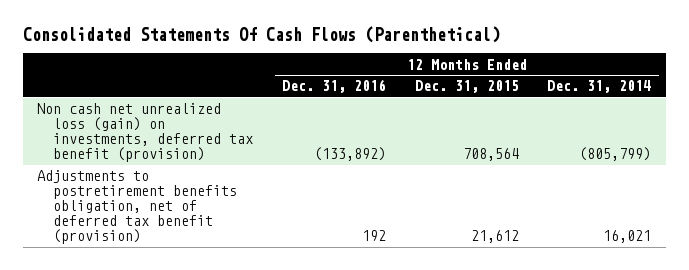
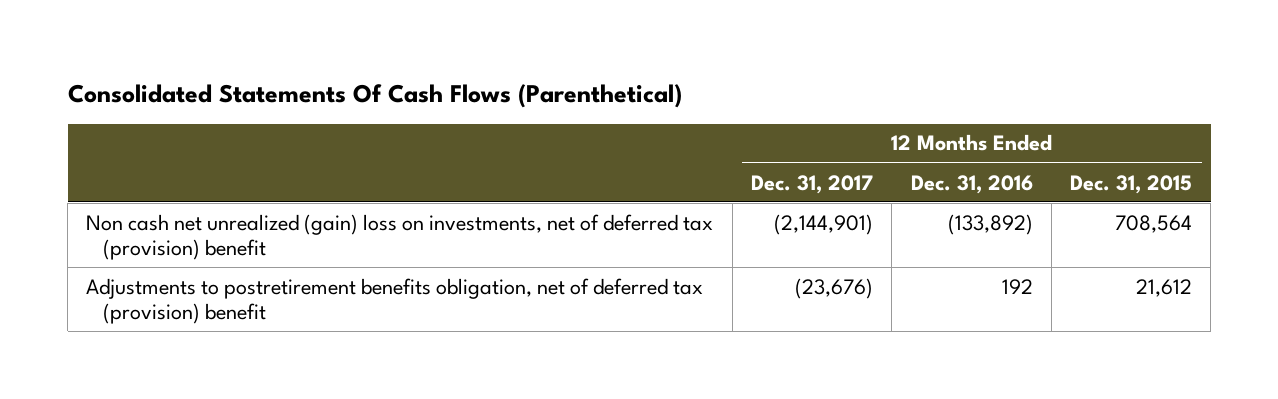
[547,80,652,94] Dec. 31, 2014 -> none
none -> [750,174,873,194] Dec. 31, 2017
[37,103,254,163] Non cash net unrealized loss (gain) on investments, deferred tax benefit (provision) -> [86,213,714,261] Non cash net unrealized (gain) loss on investments, net of deferred tax (provision) benefit
[37,170,238,245] Adjustments to postretirement benefits obligation, net of deferred tax benefit (provision) -> [86,277,704,325] Adjustments to postretirement benefits obligation, net of deferred tax (provision) benefit

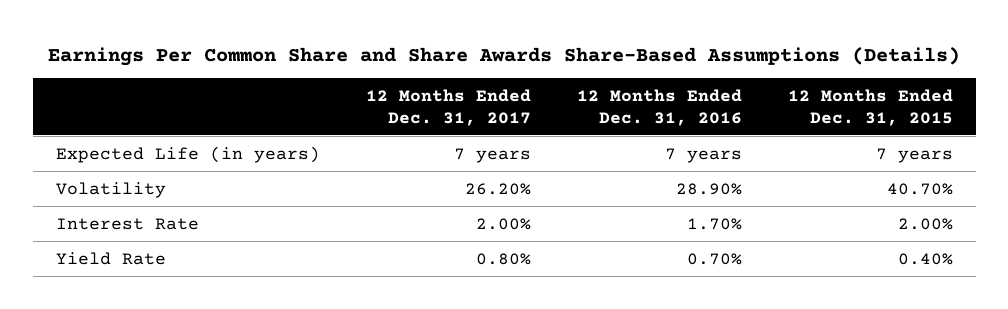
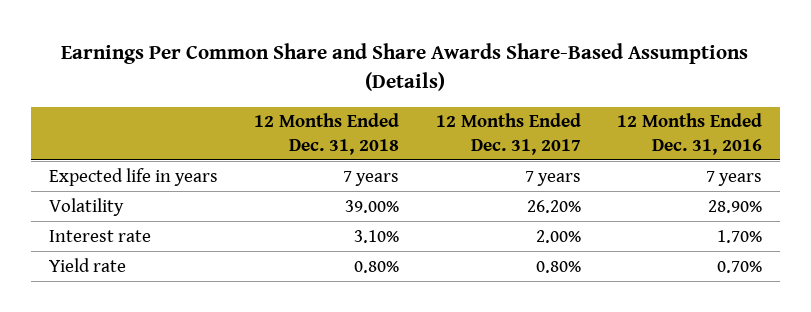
[787,88,953,126] 12 Months Ended Dec. 31, 2015 -> none
none -> [254,113,400,155] 12 Months Ended Dec. 31, 2018
[55,145,320,163] Expected Life (in years) -> [48,167,218,186] Expected life in years
[55,217,199,230] Interest Rate -> [48,229,151,242] Interest rate
[55,251,166,265] Yield Rate -> [48,257,126,272] Yield rate

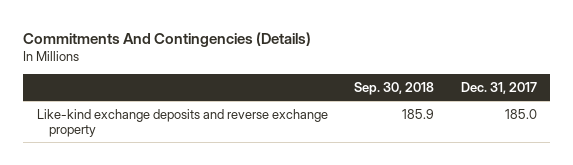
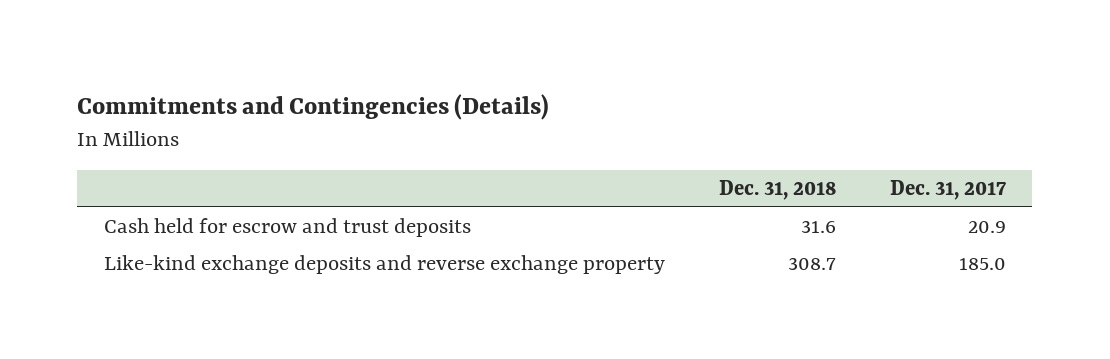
[23,31,312,47] Commitments And Contingencies (Details) -> [77,94,550,121] Commitments and Contingencies (Details)
[354,82,435,96] Sep. 30, 2018 -> none
none -> [718,180,836,201] Dec. 31, 2018
none -> [104,218,472,238] Cash held for escrow and trust deposits

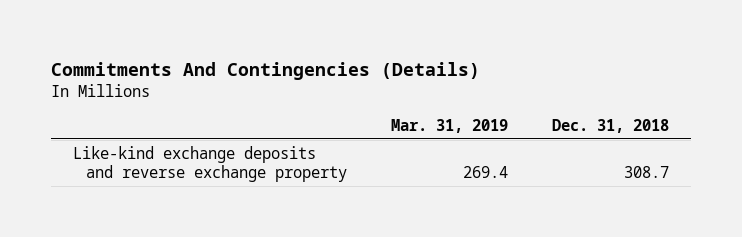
[77,94,550,121] Commitments and Contingencies (Details) -> [51,61,481,80] Commitments And Contingencies (Details)
[889,180,1006,201] Dec. 31, 2017 -> none
none -> [391,119,509,134] Mar. 31, 2019
[104,218,472,238] Cash held for escrow and trust deposits -> none

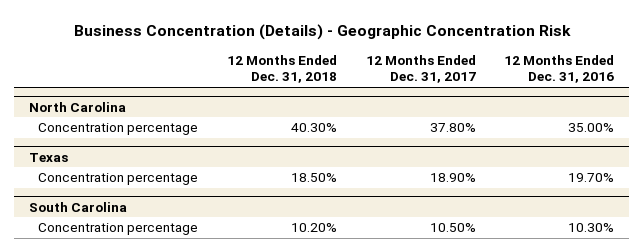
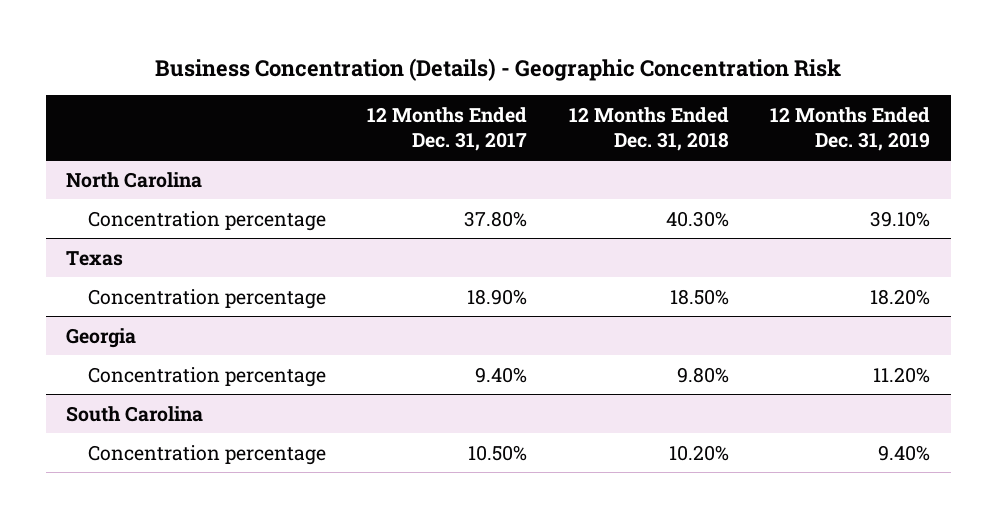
[504,54,615,84] 12 Months Ended Dec. 31, 2016 -> none
none -> [770,106,931,151] 12 Months Ended Dec. 31, 2019
none -> [66,327,137,348] Georgia
none -> [87,366,326,387] Concentration percentage

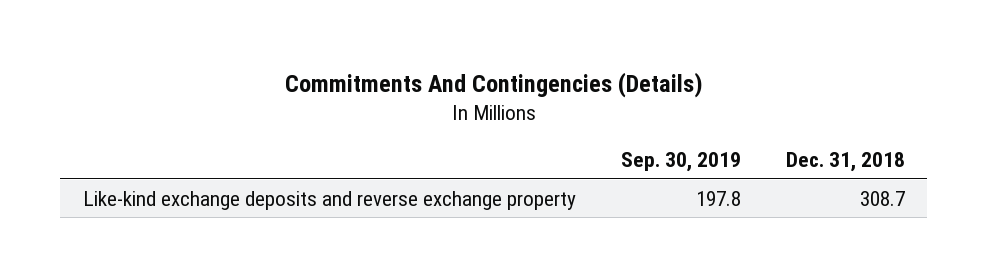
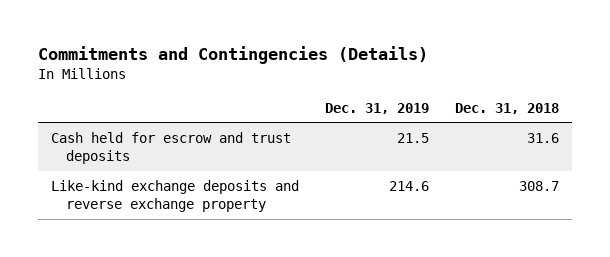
[284,72,703,99] Commitments And Contingencies (Details) -> [37,45,428,64] Commitments and Contingencies (Details)
[620,152,741,173] Sep. 30, 2019 -> none
none -> [324,102,429,114] Dec. 31, 2019
none -> [50,131,291,165] Cash held for escrow and trust deposits

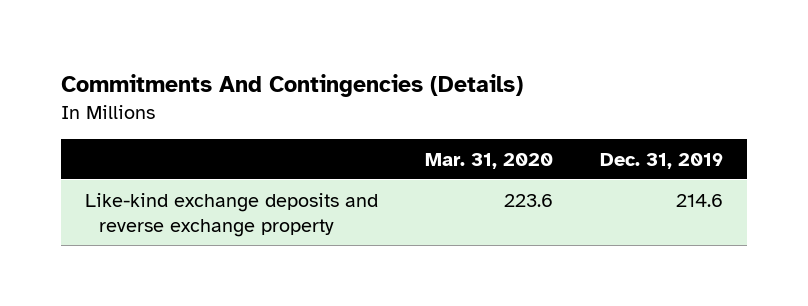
[37,45,428,64] Commitments and Contingencies (Details) -> [61,74,524,98] Commitments And Contingencies (Details)
[455,102,560,114] Dec. 31, 2018 -> none
none -> [425,152,554,169] Mar. 31, 2020
[50,131,291,165] Cash held for escrow and trust deposits -> none

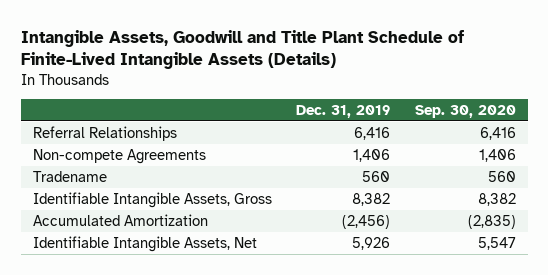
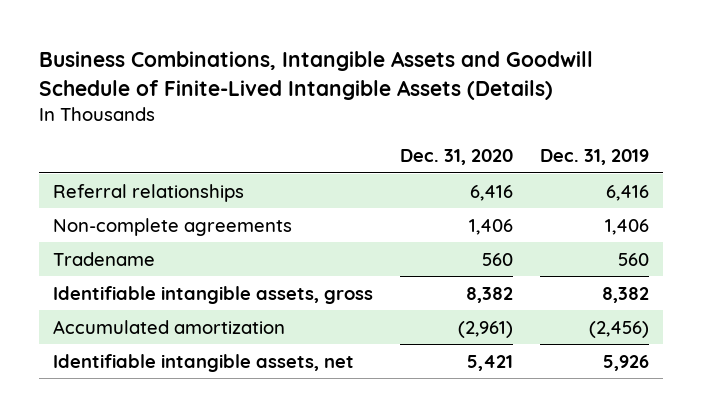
[20,29,464,70] Intangible Assets, Goodwill and Title Plant Schedule of Finite-Lived Intangible Assets (Details) -> [38,51,593,100] Business Combinations, Intangible Assets and Goodwill Schedule of Finite-Lived Intangible Assets (Details)
[414,104,516,118] Sep. 30, 2020 -> none
none -> [399,149,513,166] Dec. 31, 2020
[32,125,177,141] Referral Relationships -> [52,183,244,202] Referral relationships
[32,148,206,164] Non-compete Agreements -> [52,217,292,236] Non-complete agreements
[32,191,272,208] Identifiable Intangible Assets, Gross -> [52,285,373,304] Identifiable intangible assets, gross
[32,213,208,226] Accumulated Amortization -> [52,319,285,334] Accumulated amortization
[32,235,257,252] Identifiable Intangible Assets, Net -> [52,353,354,372] Identifiable intangible assets, net

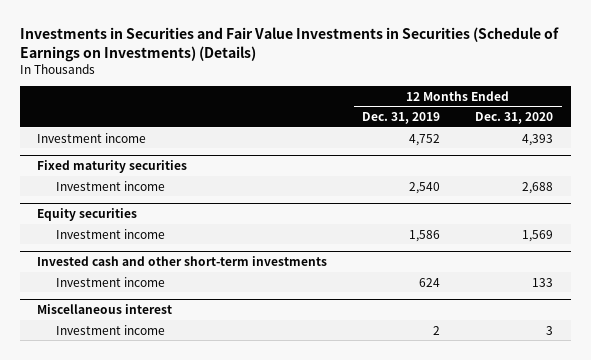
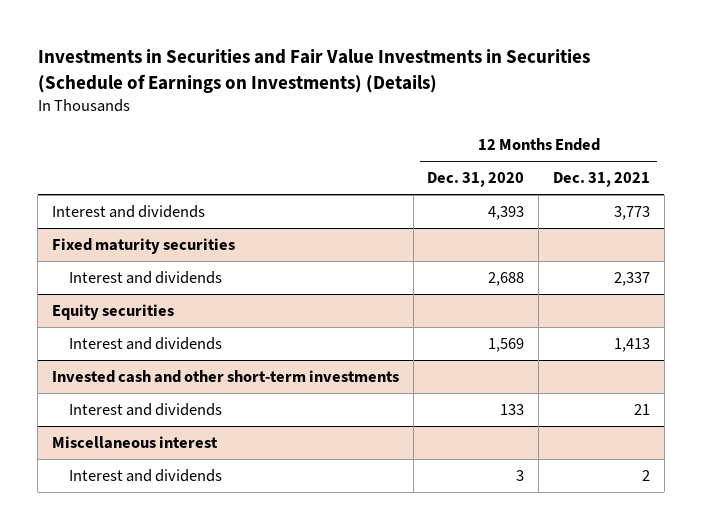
[362,112,441,125] Dec. 31, 2019 -> none
none -> [552,172,650,188] Dec. 31, 2021
[37,132,147,143] Investment income -> [51,205,205,219] Interest and dividends
[56,180,166,191] Investment income -> [68,271,222,285] Interest and dividends
[56,228,166,239] Investment income -> [68,337,222,351] Interest and dividends
[56,276,166,287] Investment income -> [68,403,222,417] Interest and dividends
[56,324,166,335] Investment income -> [68,469,222,483] Interest and dividends

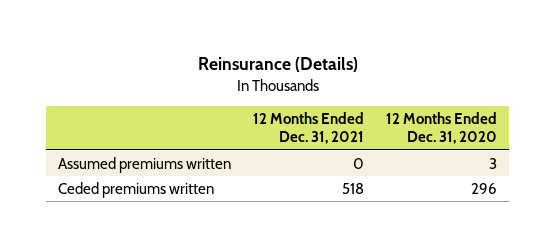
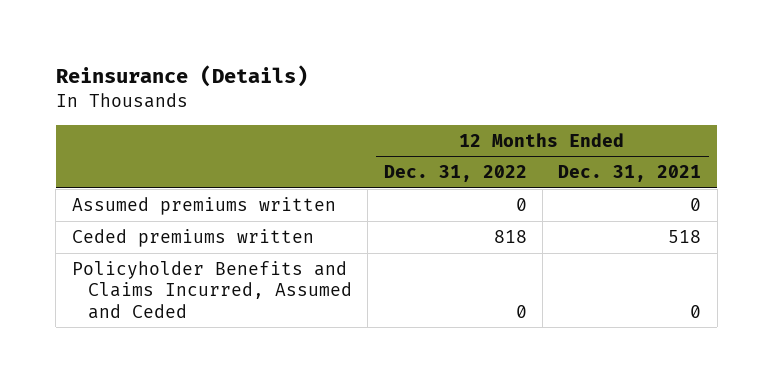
[386,111,498,145] 12 Months Ended Dec. 31, 2020 -> none
none -> [383,165,527,183] Dec. 31, 2022
none -> [71,261,352,319] Policyholder Benefits and Claims Incurred, Assumed and Ceded

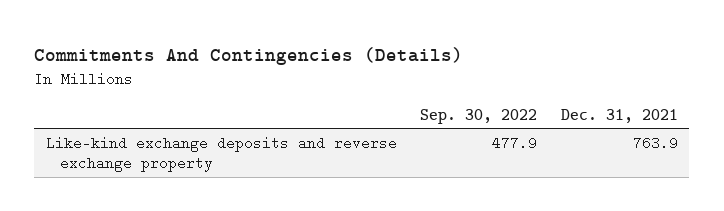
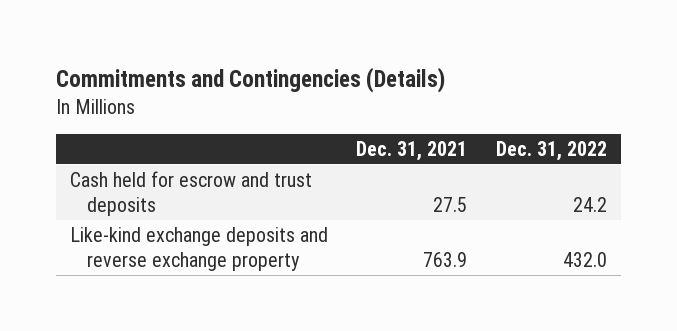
[34,46,464,65] Commitments And Contingencies (Details) -> [55,66,445,93] Commitments and Contingencies (Details)
[420,108,538,124] Sep. 30, 2022 -> none
none -> [495,141,607,162] Dec. 31, 2022
none -> [69,171,312,216] Cash held for escrow and trust deposits

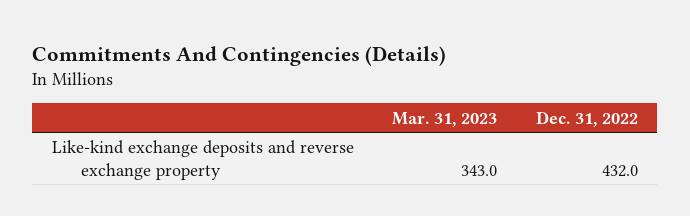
[55,66,445,93] Commitments and Contingencies (Details) -> [32,45,447,66] Commitments And Contingencies (Details)
[356,141,468,162] Dec. 31, 2021 -> none
none -> [392,111,498,127] Mar. 31, 2023
[69,171,312,216] Cash held for escrow and trust deposits -> none

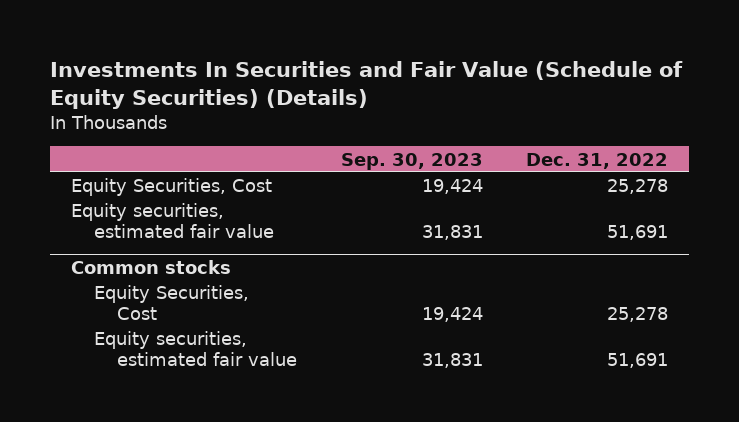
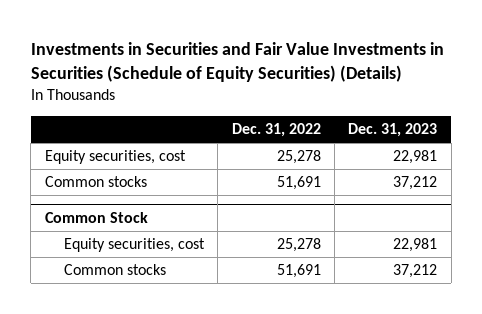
[49,61,683,109] Investments In Securities and Fair Value (Schedule of Equity Securities) (Details) -> [30,42,444,83] Investments in Securities and Fair Value Investments in Securities (Schedule of Equity Securities) (Details)
[340,152,483,170] Sep. 30, 2023 -> none
none -> [348,123,438,138] Dec. 31, 2023
[71,178,273,197] Equity Securities, Cost -> [44,150,186,165] Equity securities, cost
[71,203,275,238] Equity securities, estimated fair value -> [44,176,147,188] Common stocks
[71,259,232,274] Common stocks -> [44,211,148,223] Common Stock
[94,285,250,320] Equity Securities, Cost -> [63,238,205,253] Equity securities, cost
[94,331,298,366] Equity securities, estimated fair value -> [63,264,166,276] Common stocks

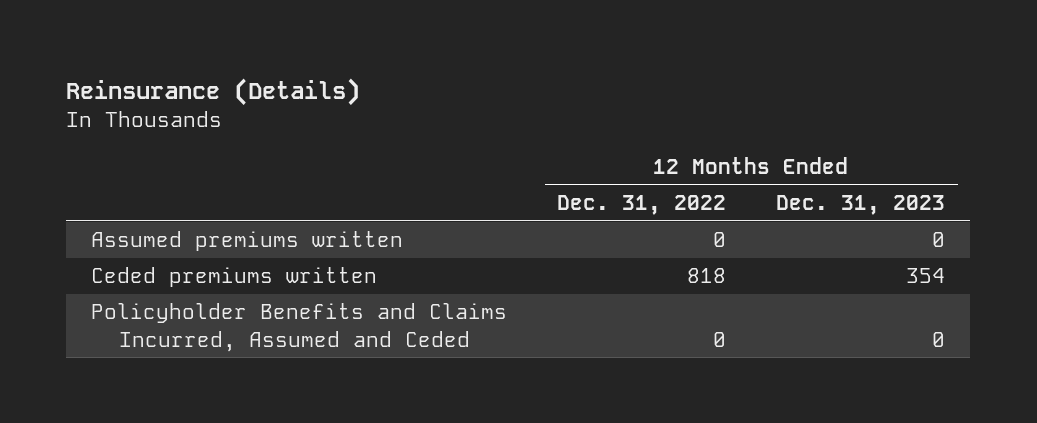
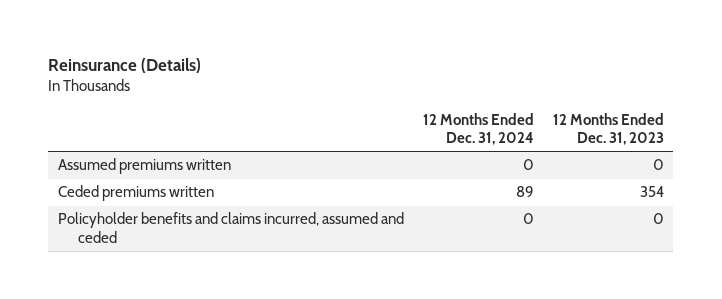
[557,195,727,216] Dec. 31, 2022 -> none
none -> [422,112,534,145] 12 Months Ended Dec. 31, 2024
[91,303,508,352] Policyholder Benefits and Claims Incurred, Assumed and Ceded -> [57,212,404,243] Policyholder benefits and claims incurred, assumed and ceded

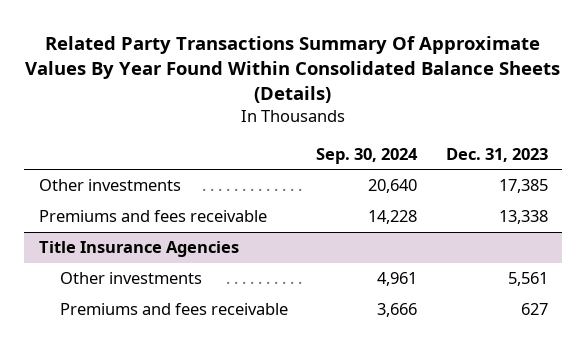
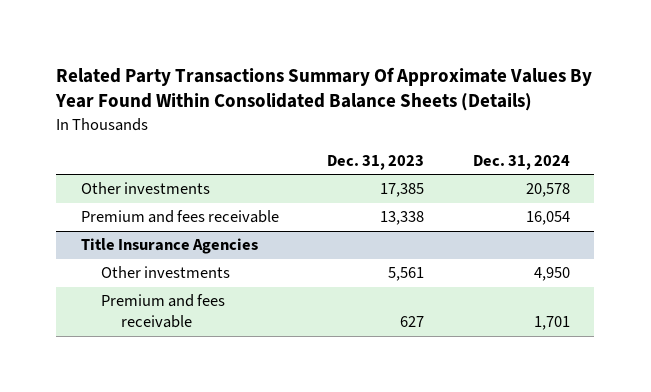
[316,147,419,164] Sep. 30, 2024 -> none
none -> [472,154,570,170] Dec. 31, 2024
[38,210,267,223] Premiums and fees receivable -> [80,210,279,224] Premium and fees receivable
[59,303,288,316] Premiums and fees receivable -> [100,294,225,329] Premium and fees receivable

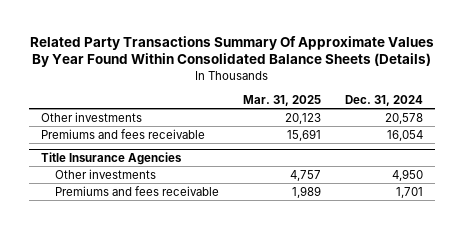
[327,154,425,170] Dec. 31, 2023 -> none
none -> [242,95,321,107] Mar. 31, 2025
[80,210,279,224] Premium and fees receivable -> [40,128,205,139] Premiums and fees receivable
[100,294,225,329] Premium and fees receivable -> [54,185,219,196] Premiums and fees receivable

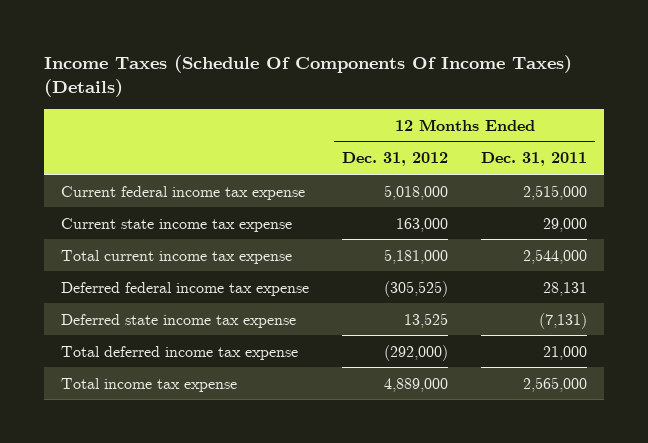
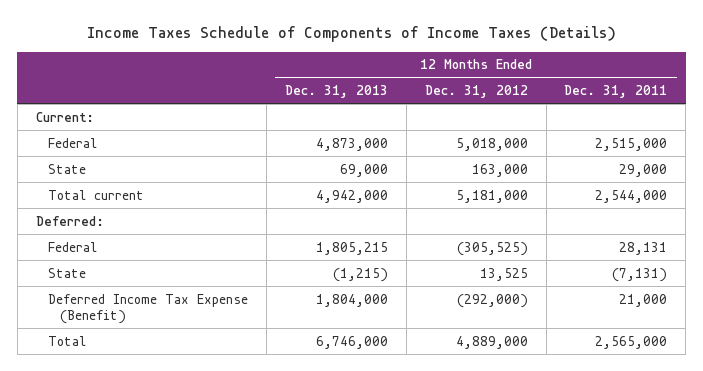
[44,54,573,98] Income Taxes (Schedule Of Components Of Income Taxes) (Details) -> [86,26,616,43] Income Taxes Schedule of Components of Income Taxes (Details)
none -> [284,84,388,98] Dec. 31, 2013
none -> [35,111,94,122] Current:
[60,185,305,200] Current federal income tax expense -> [47,137,97,148] Federal
[60,217,292,232] Current state income tax expense -> [47,163,86,174] State
[60,249,292,264] Total current income tax expense -> [47,189,144,200] Total current
none -> [35,215,104,226] Deferred:
[60,281,309,296] Deferred federal income tax expense -> [47,241,97,252] Federal
[60,313,296,328] Deferred state income tax expense -> [47,267,86,278] State
[60,345,298,360] Total deferred income tax expense -> [47,293,248,325] Deferred Income Tax Expense (Benefit)
[60,377,237,392] Total income tax expense -> [47,335,86,346] Total

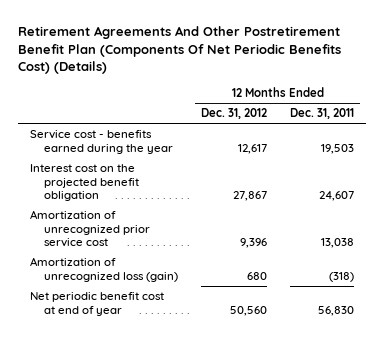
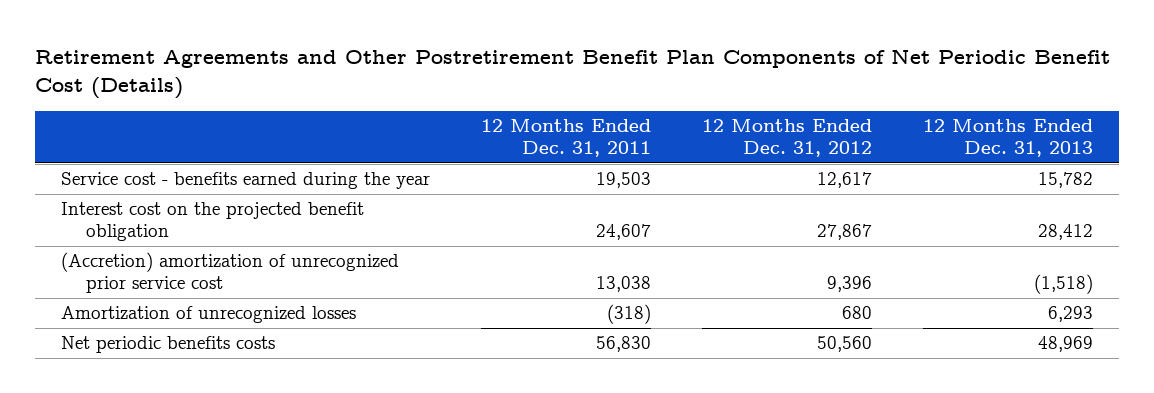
[17,25,341,75] Retirement Agreements And Other Postretirement Benefit Plan (Components Of Net Periodic Benefits Cost) (Details) -> [35,48,1111,100] Retirement Agreements and Other Postretirement Benefit Plan Components of Net Periodic Benefit Cost (Details)
none -> [923,118,1094,158] 12 Months Ended Dec. 31, 2013
[29,210,150,248] Amortization of unrecognized prior service cost -> [61,252,400,294] (Accretion) amortization of unrecognized prior service cost
[29,257,178,282] Amortization of unrecognized loss (gain) -> [61,306,357,324] Amortization of unrecognized losses
[29,292,164,316] Net periodic benefit cost at end of year -> [61,336,276,354] Net periodic benefits costs

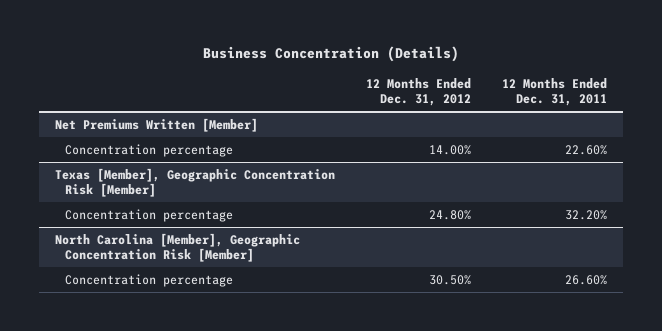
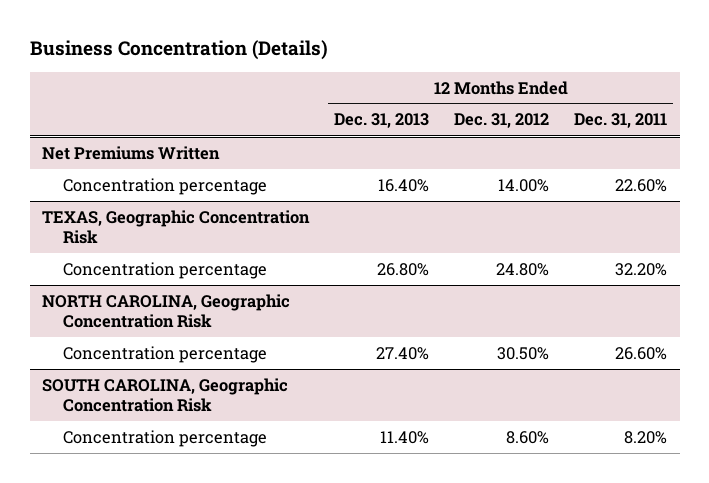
none -> [334,113,430,129] Dec. 31, 2013
[54,117,258,132] Net Premiums Written [Member] -> [42,145,221,160] Net Premiums Written
[54,167,335,198] Texas [Member], Geographic Concentration Risk [Member] -> [42,209,311,244] TEXAS, Geographic Concentration Risk
[54,232,300,263] North Carolina [Member], Geographic Concentration Risk [Member] -> [42,293,291,328] NORTH CAROLINA, Geographic Concentration Risk
none -> [42,377,289,412] SOUTH CAROLINA, Geographic Concentration Risk
none -> [62,429,267,447] Concentration percentage

